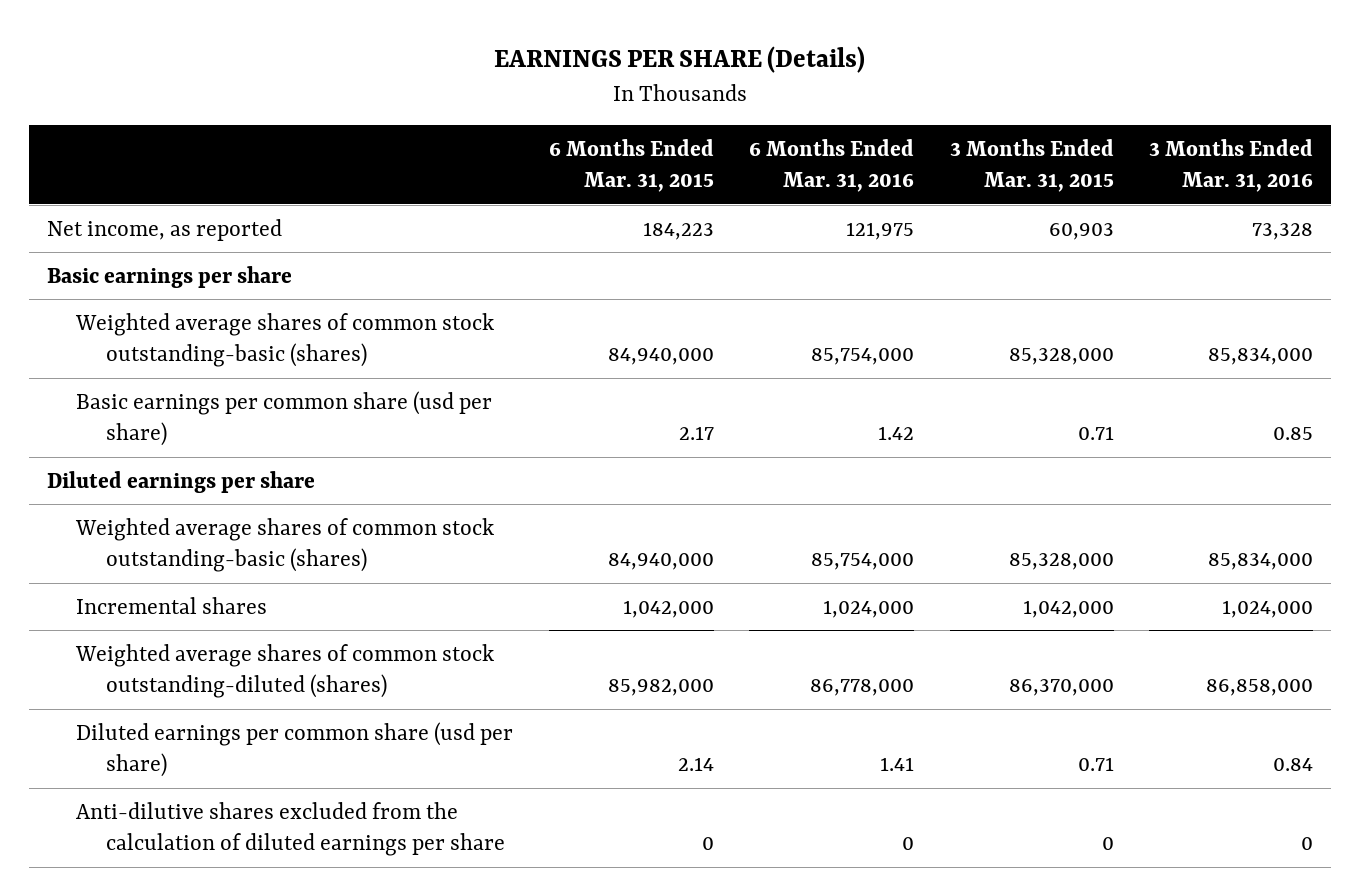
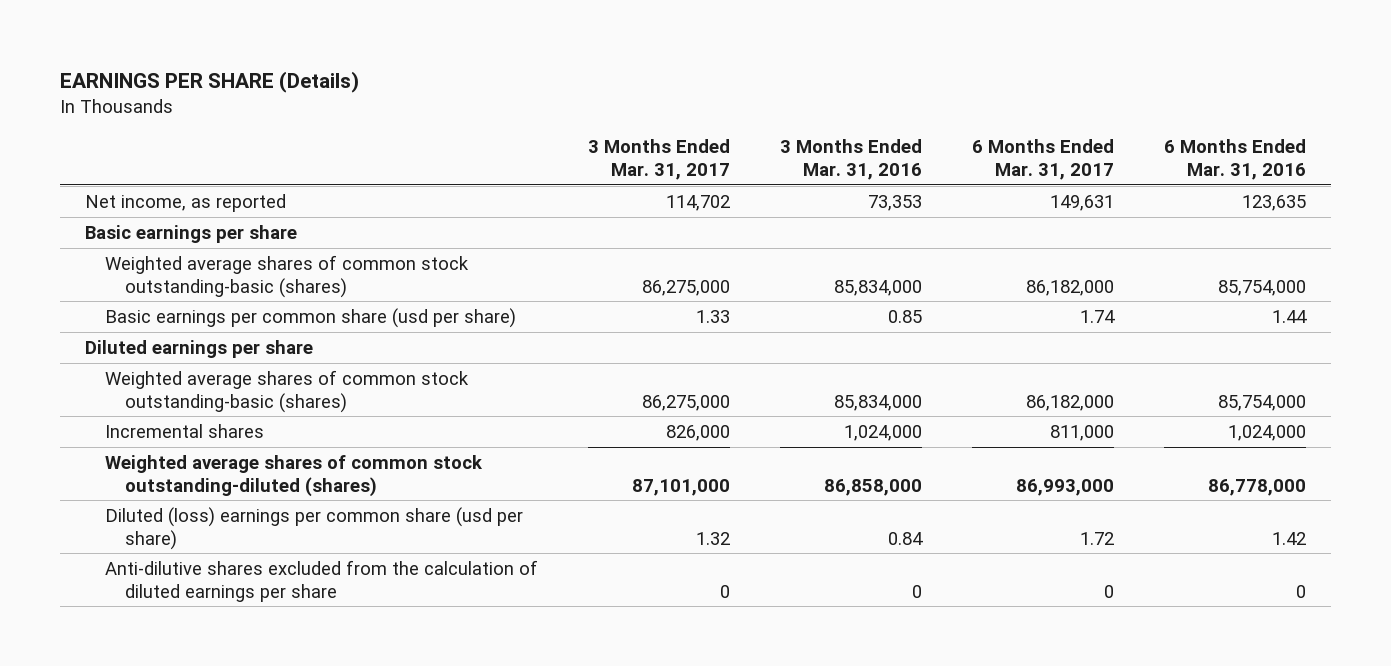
[548,139,714,193] 6 Months Ended Mar. 31, 2015 -> none
[949,139,1114,193] 3 Months Ended Mar. 31, 2015 -> none
none -> [587,139,730,180] 3 Months Ended Mar. 31, 2017
none -> [972,139,1115,180] 6 Months Ended Mar. 31, 2017
[846,221,915,240] 121,975 -> [1242,194,1307,211] 123,635
[1251,222,1313,240] 73,328 -> [868,194,923,211] 73,353
[878,425,915,440] 1.42 -> [1272,309,1308,323] 1.44
[76,721,514,777] Diluted earnings per common share (usd per share) -> [104,506,523,550] Diluted (loss) earnings per common share (usd per share)
[880,756,915,771] 1.41 -> [1272,531,1307,545] 1.42

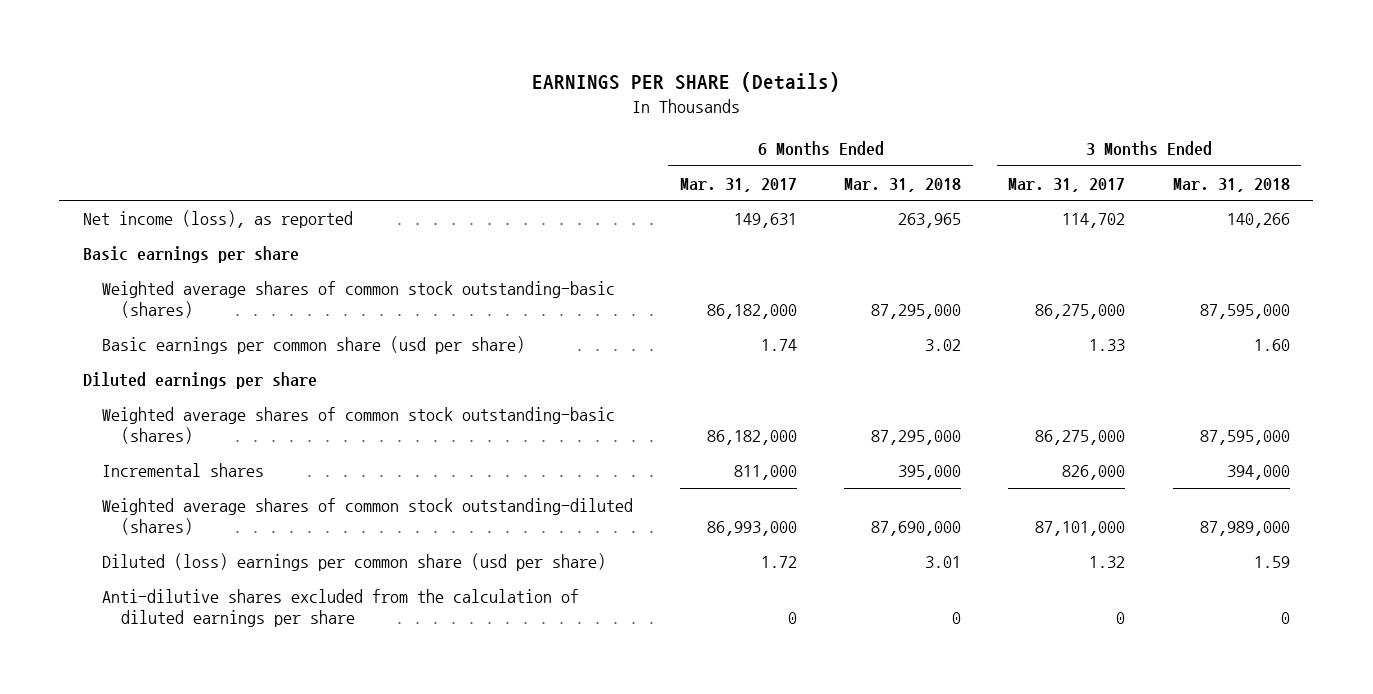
[780,139,923,180] 3 Months Ended Mar. 31, 2016 -> none
[1164,139,1307,180] 6 Months Ended Mar. 31, 2016 -> none
none -> [844,177,962,192] Mar. 31, 2018
none -> [1172,177,1290,192] Mar. 31, 2018
[84,193,286,212] Net income, as reported -> [83,210,354,229] Net income (loss), as reported

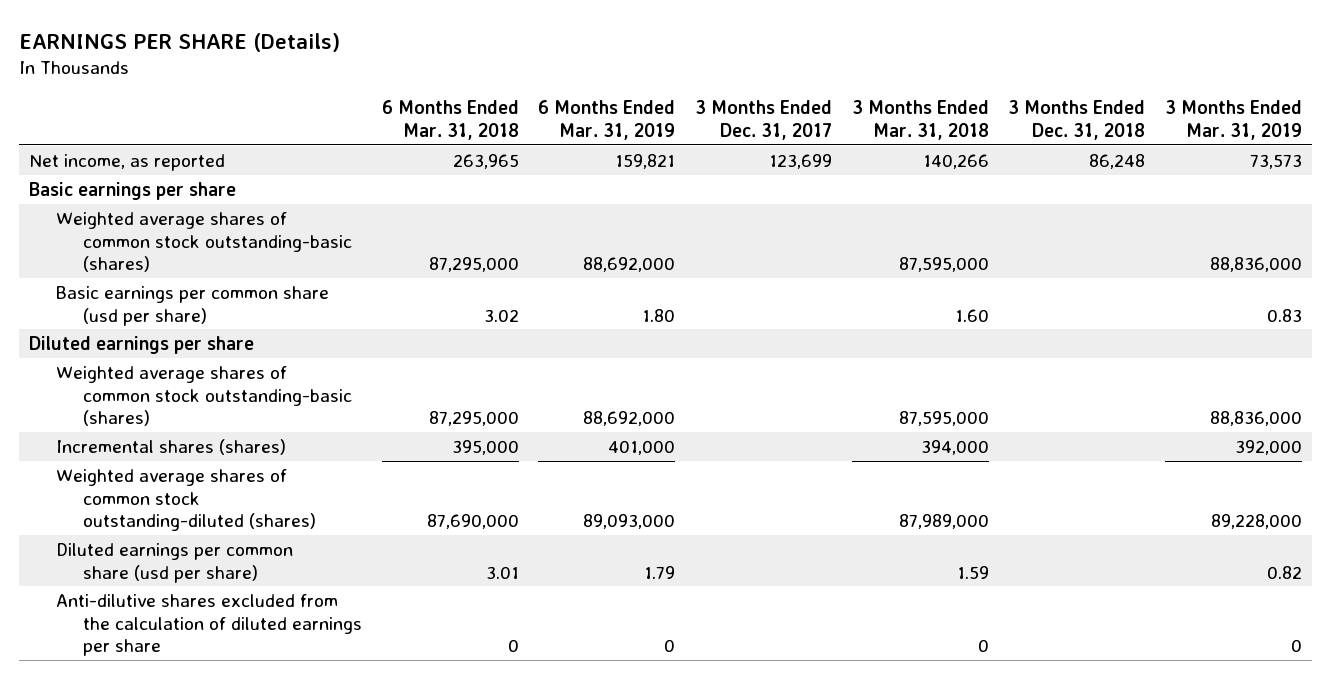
[680,177,798,192] Mar. 31, 2017 -> none
[1008,177,1126,192] Mar. 31, 2017 -> none
none -> [538,99,676,140] 6 Months Ended Mar. 31, 2019
none -> [695,99,833,140] 3 Months Ended Dec. 31, 2017
none -> [1008,99,1146,140] 3 Months Ended Dec. 31, 2018
none -> [1164,99,1302,140] 3 Months Ended Mar. 31, 2019
[83,210,354,229] Net income (loss), as reported -> [28,153,225,171] Net income, as reported
[101,463,264,478] Incremental shares -> [56,438,287,455] Incremental shares (shares)
[101,553,606,572] Diluted (loss) earnings per common share (usd per share) -> [56,542,294,583] Diluted earnings per common share (usd per share)

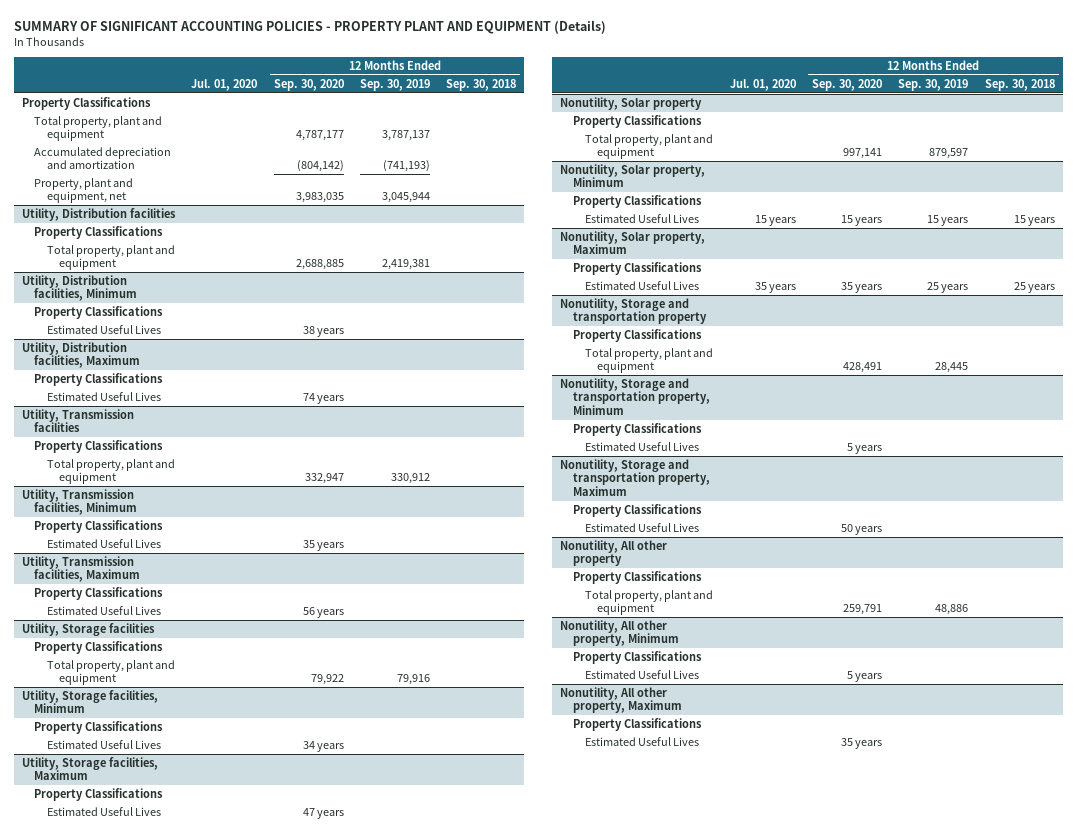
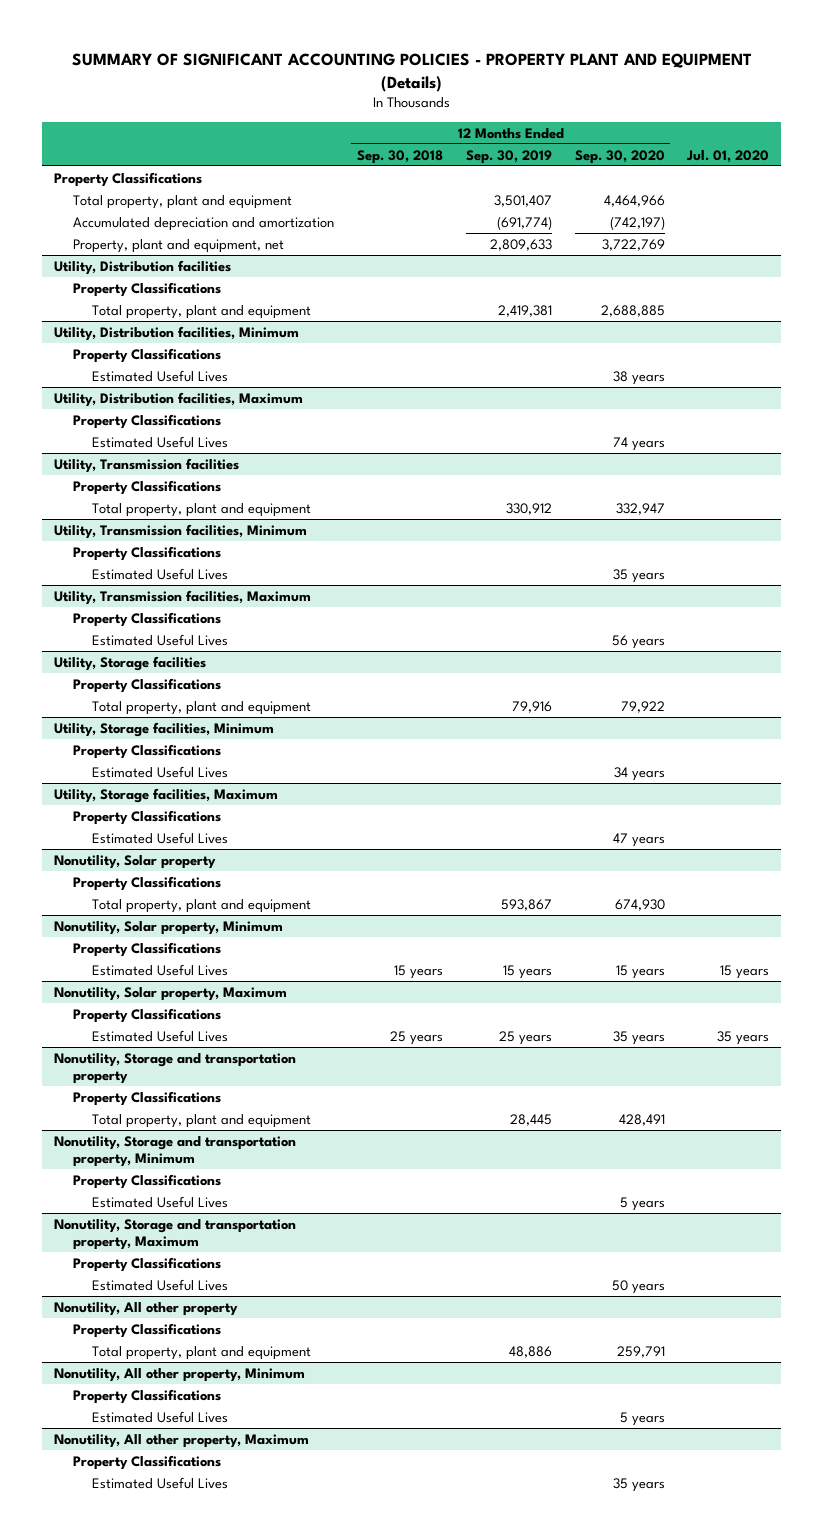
[295,130,344,142] 4,787,177 -> [603,194,665,207] 4,464,966
[381,130,430,142] 3,787,137 -> [493,194,552,207] 3,501,407
[296,160,344,173] (804,142) -> [609,215,665,230] (742,197)
[382,160,430,173] (741,193) -> [496,215,552,230] (691,774)
[295,192,344,204] 3,983,035 -> [601,238,665,251] 3,722,769
[381,192,430,204] 3,045,944 -> [489,238,552,251] 2,809,633
[842,148,882,160] 997,141 -> [614,898,665,911] 674,930
[929,148,969,160] 879,597 -> [500,898,552,911] 593,867

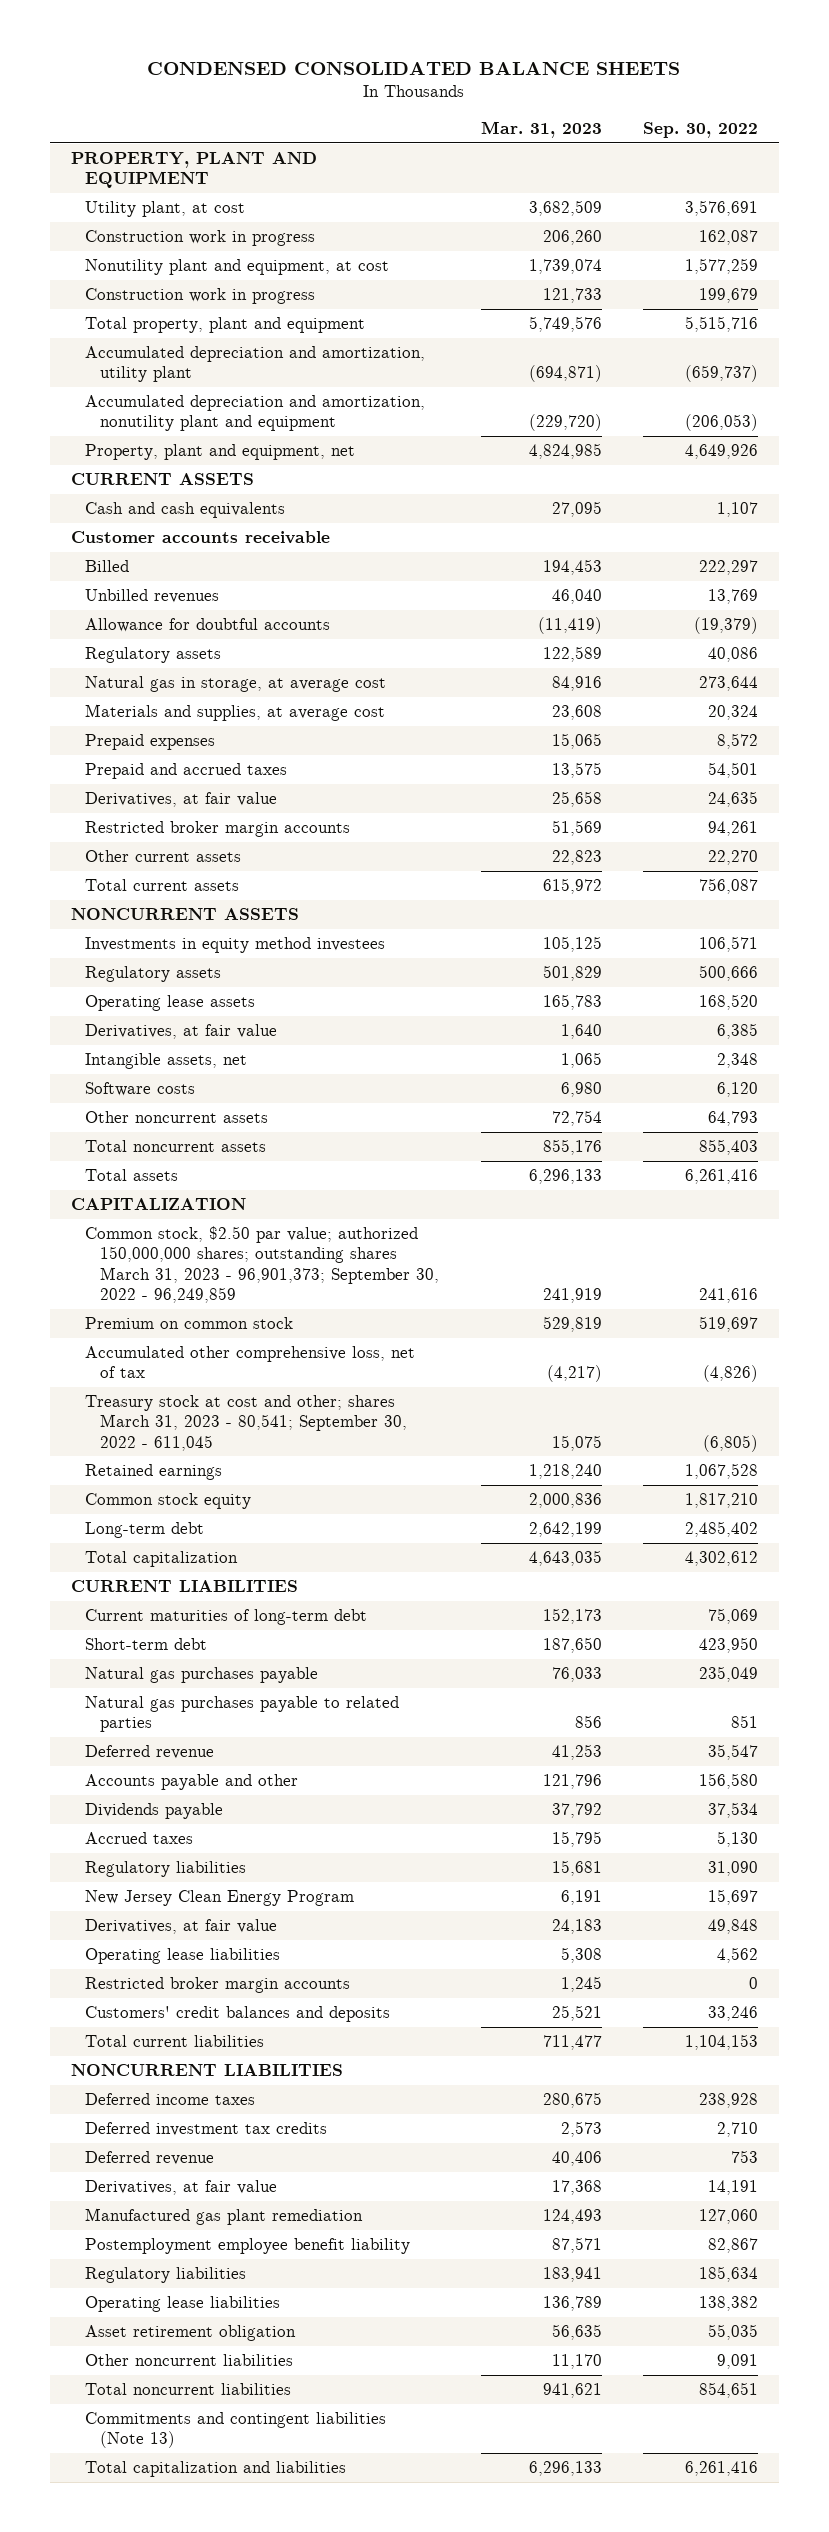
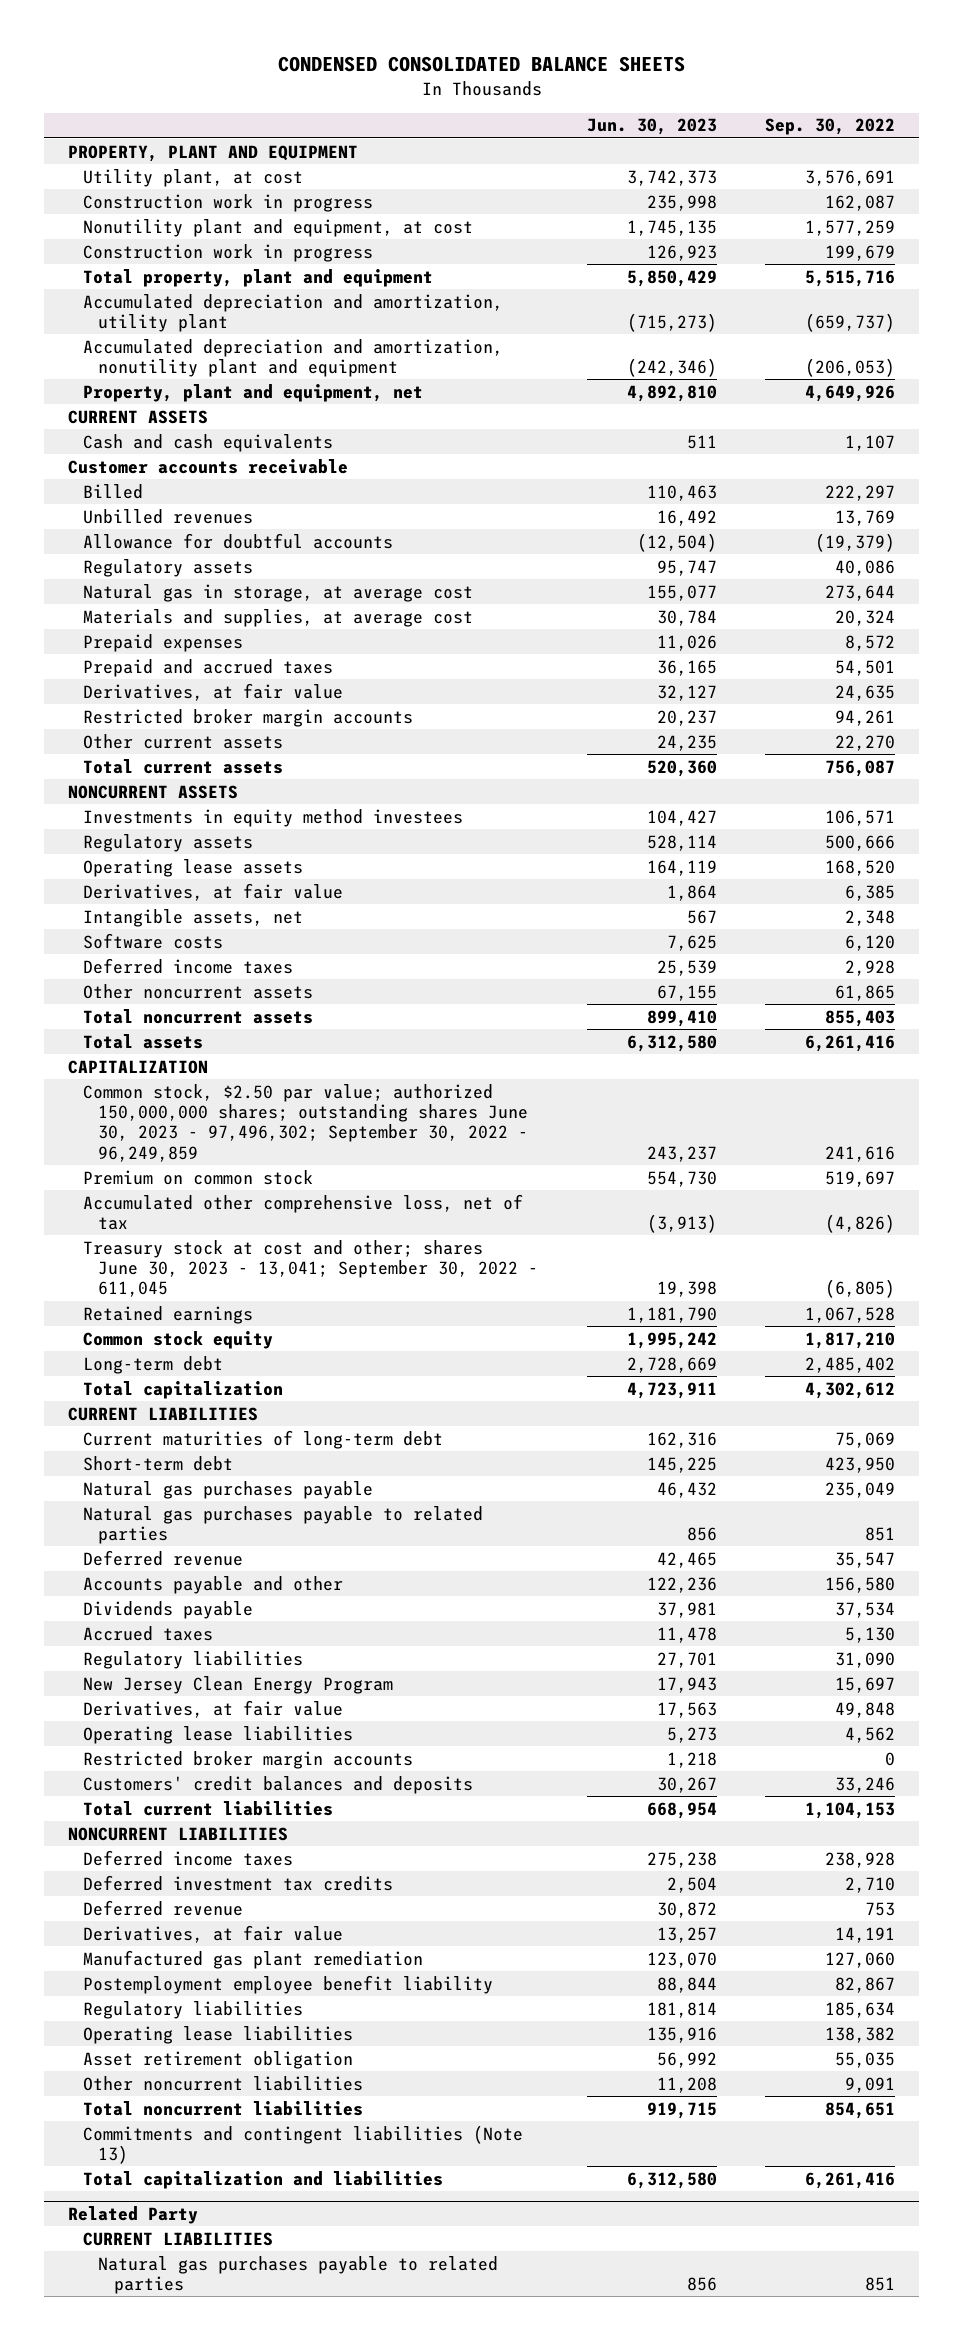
[480,120,602,138] Mar. 31, 2023 -> none
none -> [586,118,717,136] Jun. 30, 2023
none -> [83,957,294,974] Deferred income taxes
[707,1111,758,1127] 64,793 -> [835,984,896,1001] 61,865
[85,1226,440,1303] Common stock, $2.50 par value; authorized 150,000,000 shares; outstanding shares March 31, 2023 - 96,901,373; September 30, 2022 - 96,249,859 -> [83,1083,529,1162] Common stock, $2.50 par value; authorized 150,000,000 shares; outstanding shares June 30, 2023 - 97,496,302; September 30, 2022 - 96,249,859
[85,1395,408,1451] Treasury stock at cost and other; shares March 31, 2023 - 80,541; September 30, 2022 - 611,045 -> [83,1239,539,1298] Treasury stock at cost and other; shares June 30, 2023 - 13,041; September 30, 2022 - 611,045
none -> [68,2205,199,2224] Related Party
none -> [83,2231,274,2246] CURRENT LIABILITIES
none -> [98,2255,499,2294] Natural gas purchases payable to related parties

